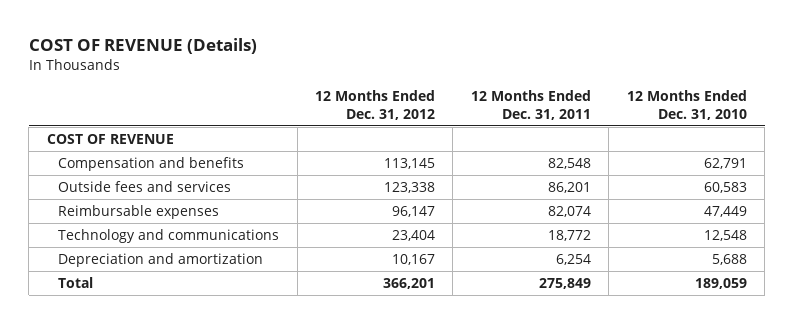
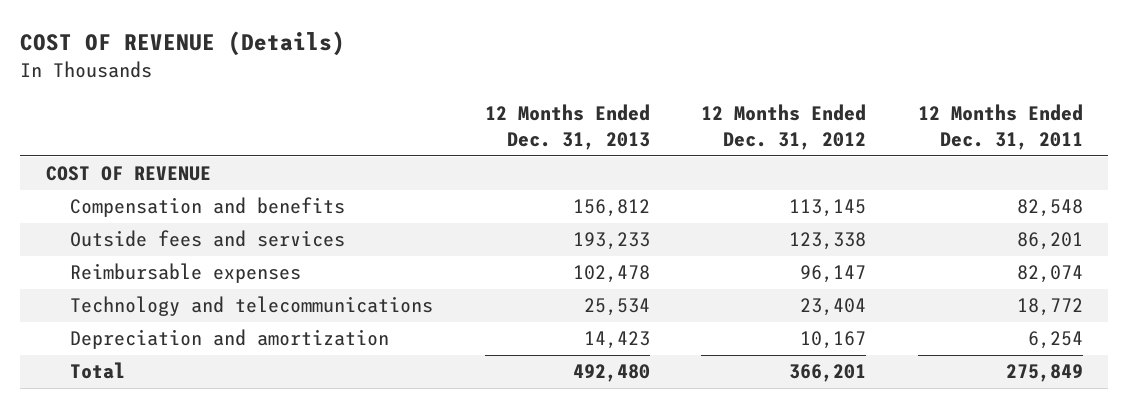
[626,90,747,120] 12 Months Ended Dec. 31, 2010 -> none
none -> [484,104,650,150] 12 Months Ended Dec. 31, 2013
[58,229,280,244] Technology and communications -> [70,296,434,317] Technology and telecommunications

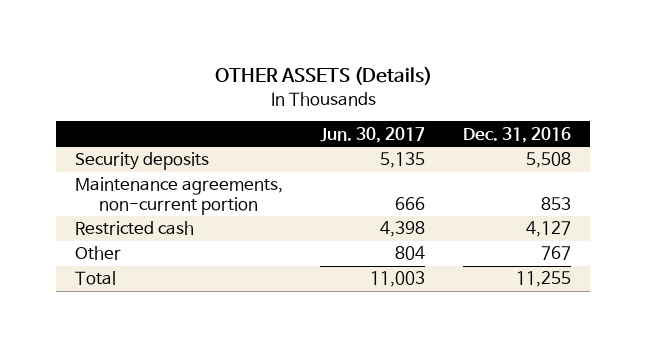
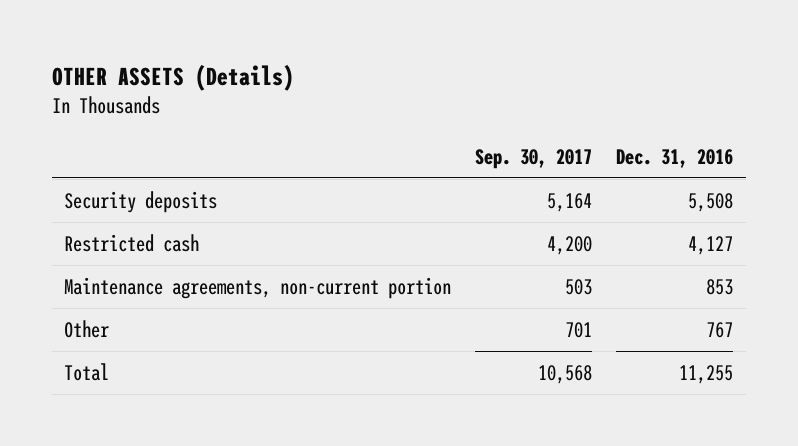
[320,126,426,143] Jun. 30, 2017 -> none
none -> [475,148,593,169] Sep. 30, 2017
[75,177,284,215] Maintenance agreements, non-current portion -> [64,276,452,299] Maintenance agreements, non-current portion

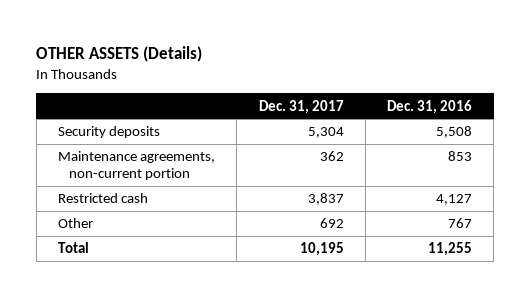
[475,148,593,169] Sep. 30, 2017 -> none
none -> [258,99,344,114] Dec. 31, 2017
[64,233,200,252] Restricted cash -> [58,193,149,204] Restricted cash

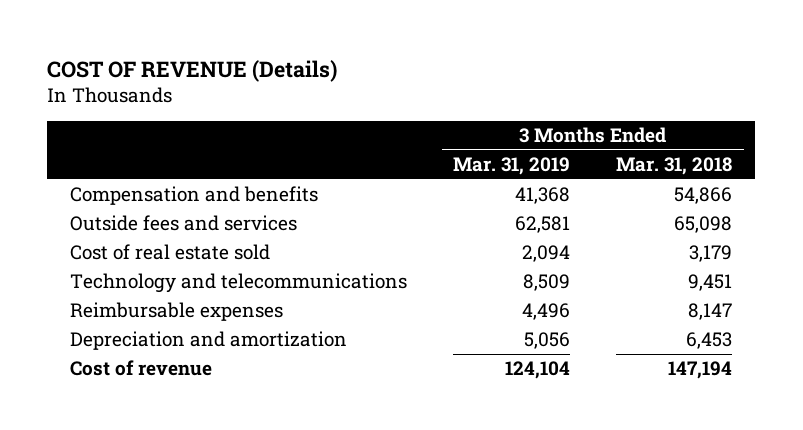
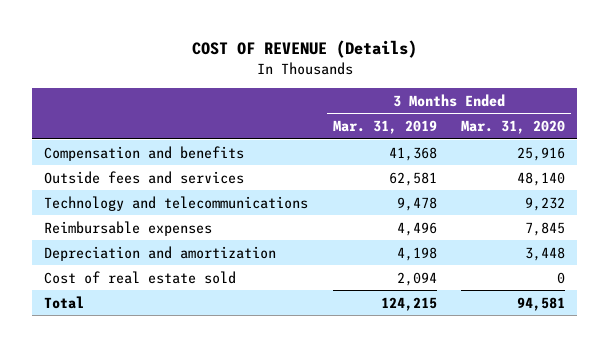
[616,156,733,175] Mar. 31, 2018 -> none
none -> [461,120,566,135] Mar. 31, 2020
[523,274,571,292] 8,509 -> [396,196,437,211] 9,478
[70,360,213,377] Cost of revenue -> none
[524,332,571,350] 5,056 -> [396,246,437,261] 4,198
[70,244,271,261] Cost of real estate sold -> [44,270,237,284] Cost of real estate sold
none -> [44,295,85,309] Total

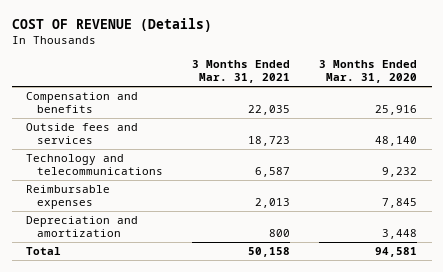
[332,120,437,135] Mar. 31, 2019 -> none
none -> [192,60,291,84] 3 Months Ended Mar. 31, 2021
[44,270,237,284] Cost of real estate sold -> none

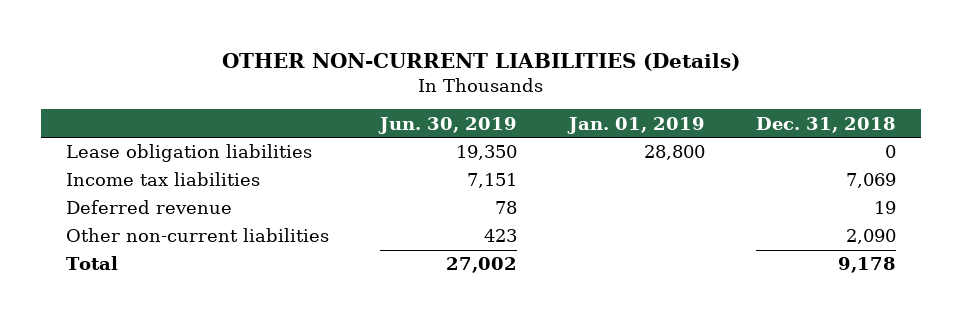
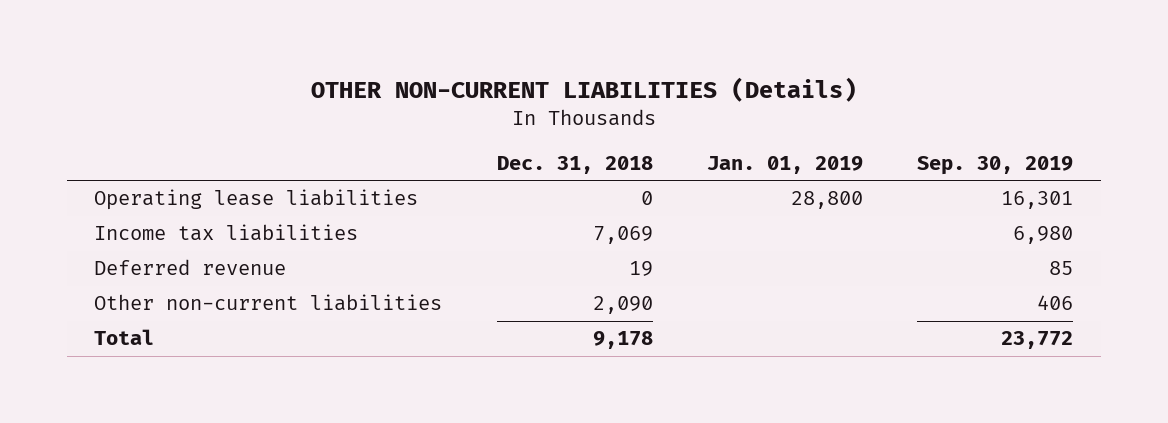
[378,116,518,134] Jun. 30, 2019 -> none
none -> [917,155,1074,175] Sep. 30, 2019
[66,144,313,163] Lease obligation liabilities -> [94,189,419,211] Operating lease liabilities

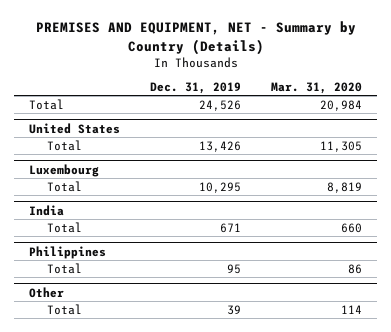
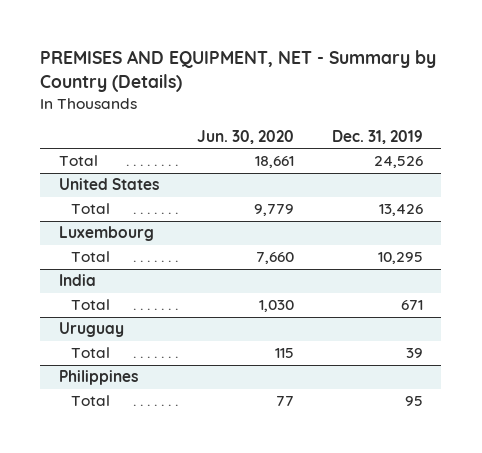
[271,81,363,94] Mar. 31, 2020 -> none
none -> [196,129,294,144] Jun. 30, 2020
none -> [59,322,125,338] Uruguay
none -> [70,347,110,359] Total
[29,286,65,298] Other -> none
[46,303,82,315] Total -> none

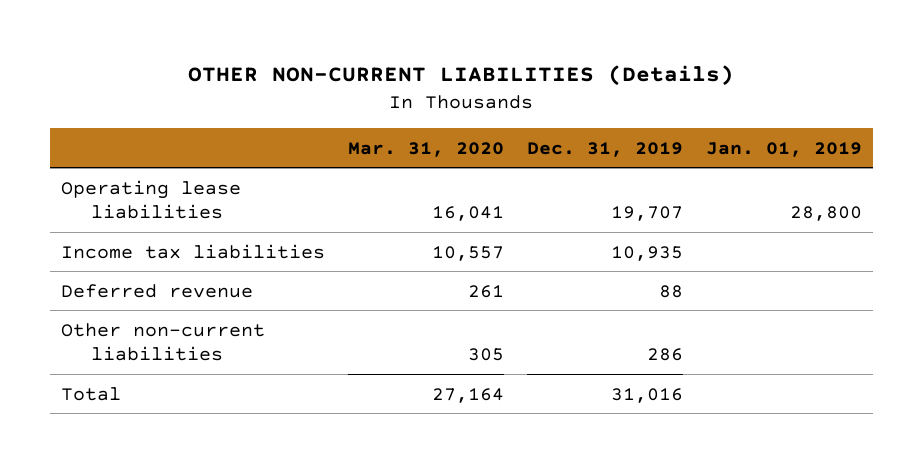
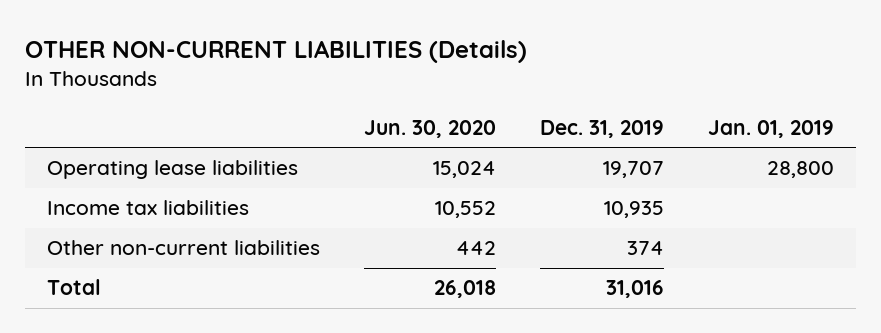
[347,141,504,157] Mar. 31, 2020 -> none
none -> [364,119,497,138] Jun. 30, 2020
[61,283,254,298] Deferred revenue -> none
[646,347,683,361] 286 -> [626,241,664,256] 374

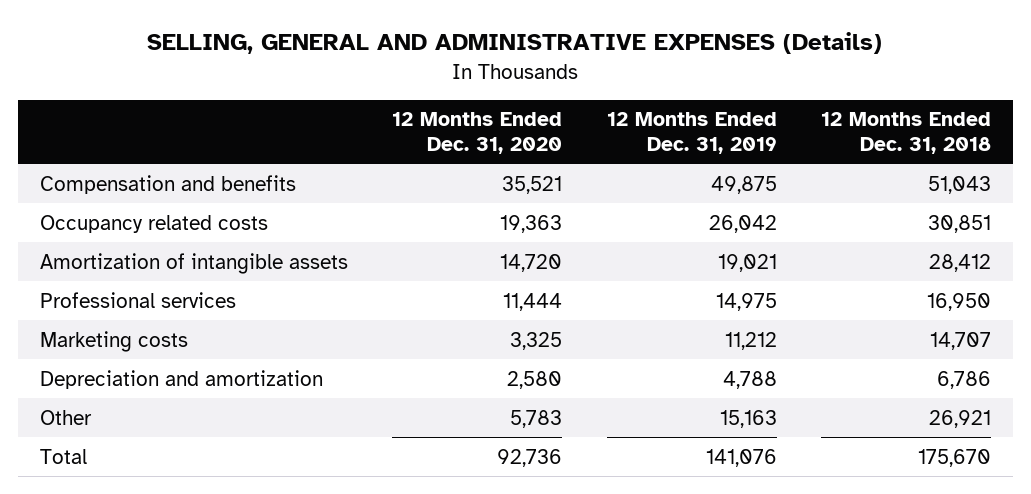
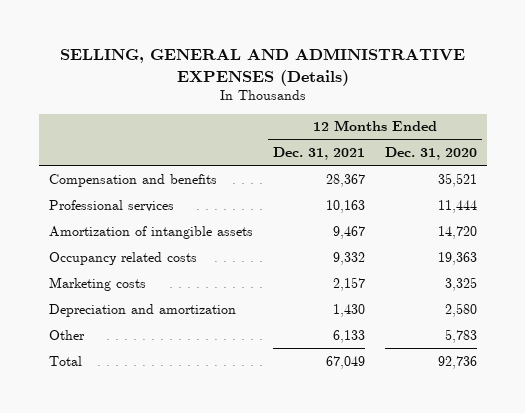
[606,112,777,155] 12 Months Ended Dec. 31, 2019 -> none
[821,112,992,155] 12 Months Ended Dec. 31, 2018 -> none
none -> [272,147,365,161] Dec. 31, 2021
[39,252,348,274] Amortization of intangible assets -> [48,225,253,239] Amortization of intangible assets
[39,214,268,233] Occupancy related costs -> [48,251,197,265] Occupancy related costs

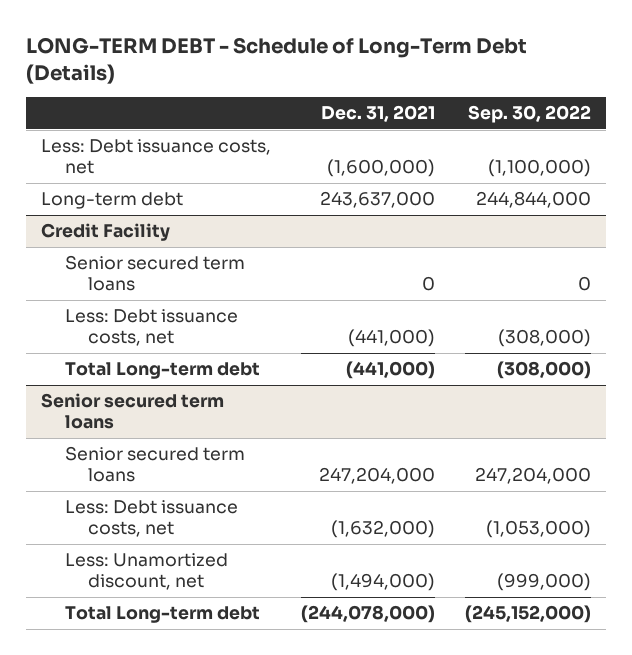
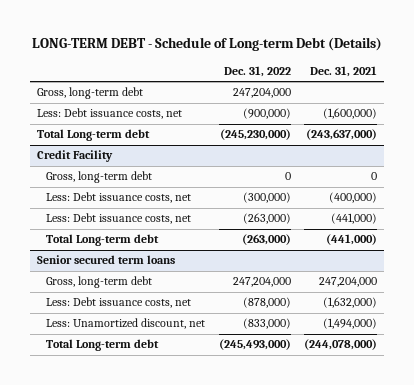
[26,36,528,84] LONG-TERM DEBT - Schedule of Long-Term Debt (Details) -> [31,37,382,52] LONG-TERM DEBT - Schedule of Long-term Debt (Details)
[467,105,591,124] Sep. 30, 2022 -> none
none -> [223,65,291,77] Dec. 31, 2022
none -> [36,87,143,100] Gross, long-term debt
[40,192,183,210] Long-term debt -> [36,129,150,142] Total Long-term debt
[319,191,435,209] 243,637,000 -> [306,129,378,141] (243,637,000)
[64,255,245,292] Senior secured term loans -> [46,171,153,184] Gross, long-term debt
none -> [46,192,192,204] Less: Debt issuance costs, net
[64,446,245,483] Senior secured term loans -> [46,276,153,289] Gross, long-term debt

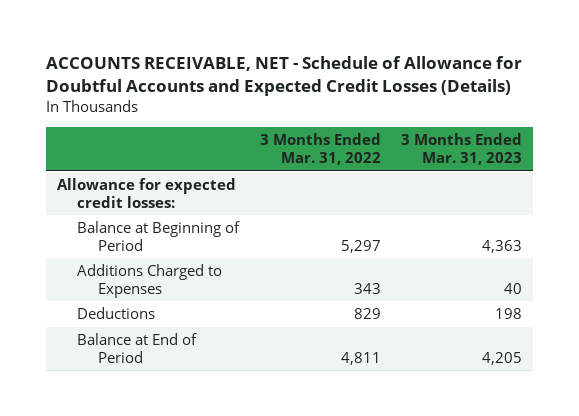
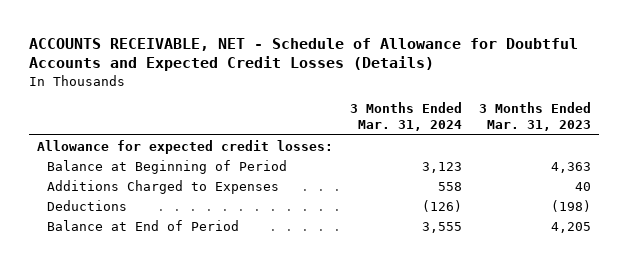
[259,133,381,166] 3 Months Ended Mar. 31, 2022 -> none
none -> [349,102,462,132] 3 Months Ended Mar. 31, 2024
[495,308,523,320] 198 -> [550,199,591,212] (198)

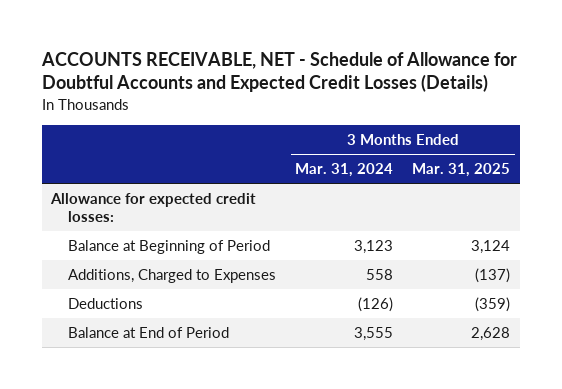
[478,102,591,132] 3 Months Ended Mar. 31, 2023 -> none
none -> [412,163,511,178] Mar. 31, 2025
[46,179,279,194] Additions Charged to Expenses -> [68,269,277,284] Additions, Charged to Expenses

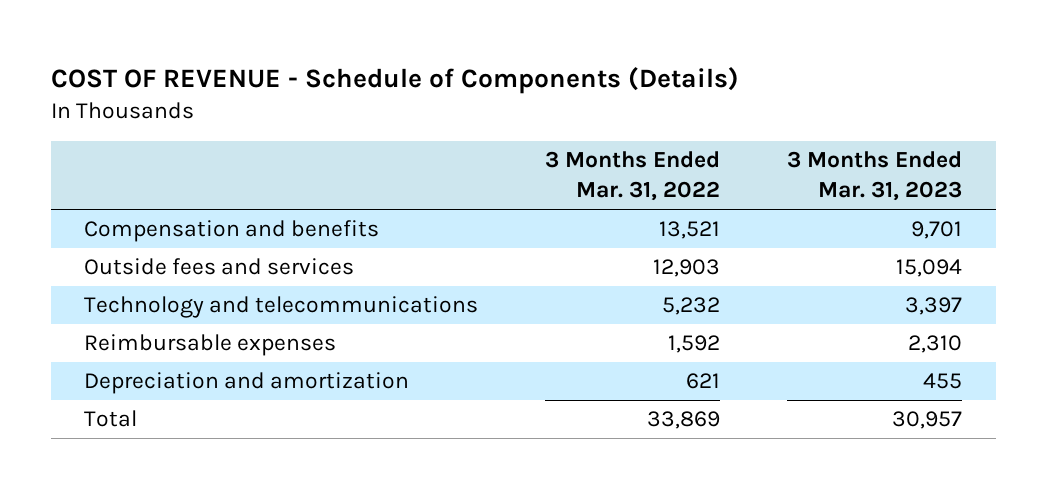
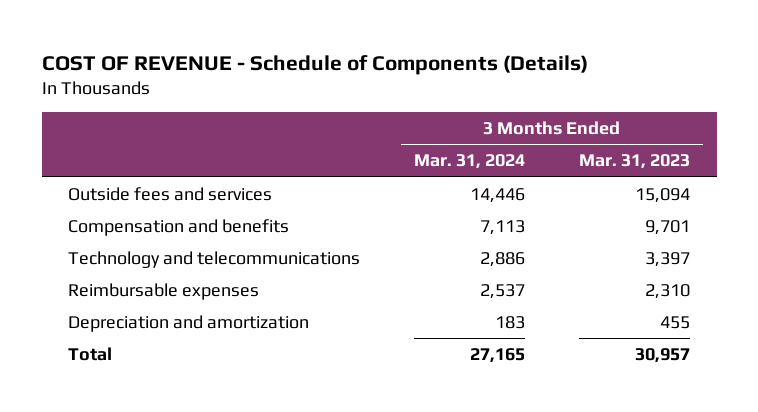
[545,151,721,202] 3 Months Ended Mar. 31, 2022 -> none
none -> [414,154,526,170] Mar. 31, 2024
[84,220,380,243] Compensation and benefits -> [68,219,290,237] Compensation and benefits

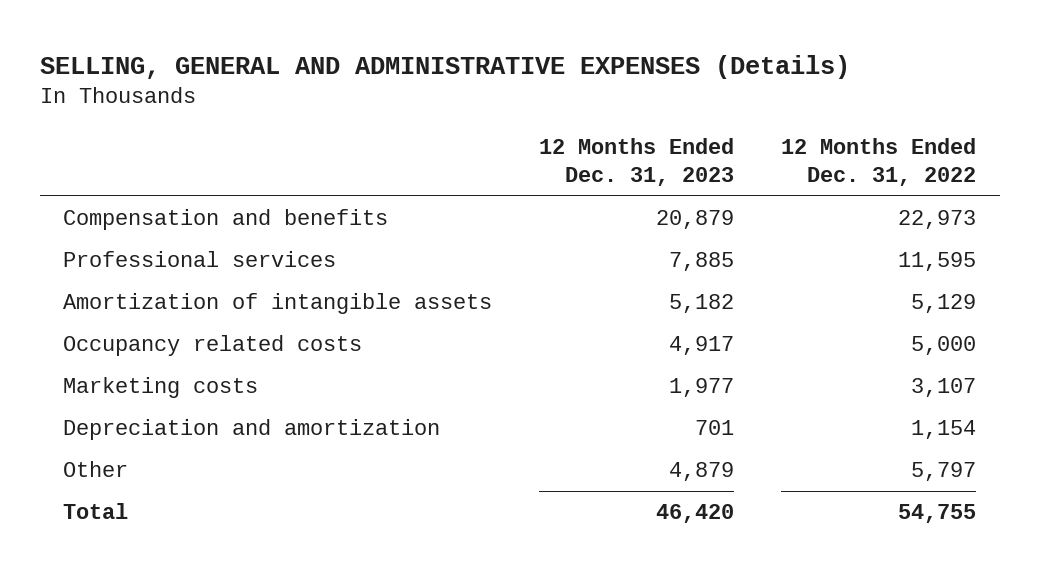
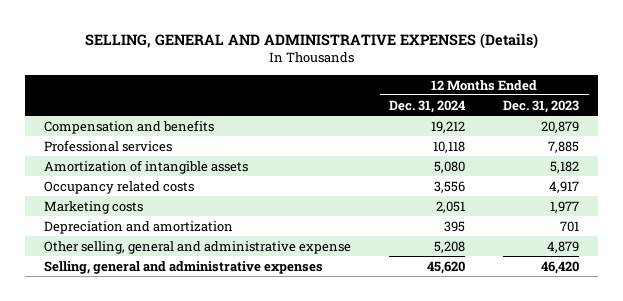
[781,137,977,187] 12 Months Ended Dec. 31, 2022 -> none
none -> [389,99,466,113] Dec. 31, 2024
[63,461,129,478] Other -> [44,240,352,254] Other selling, general and administrative expense
[63,503,129,520] Total -> [44,260,324,274] Selling, general and administrative expenses

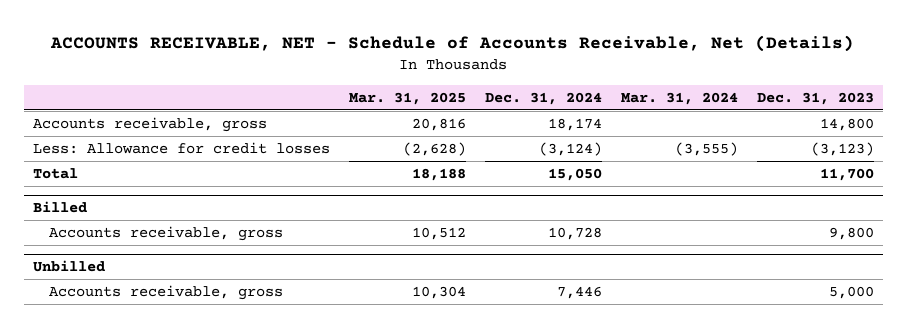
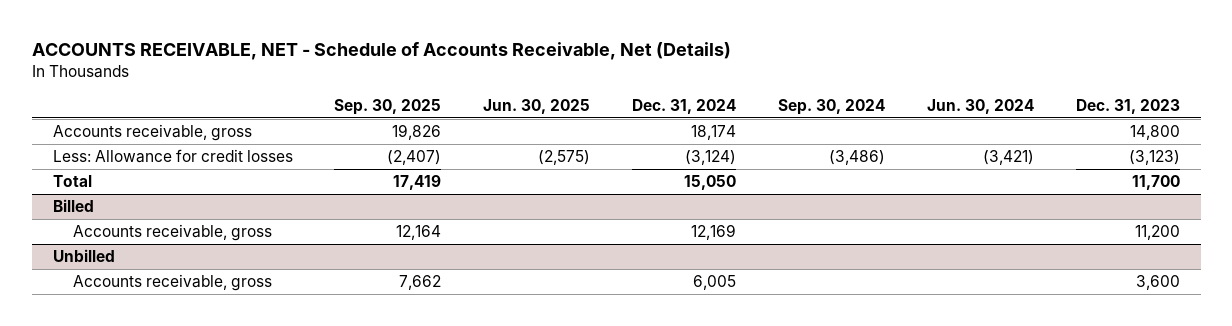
[349,91,467,105] Mar. 31, 2025 -> none
[620,91,738,105] Mar. 31, 2024 -> none
none -> [334,98,442,115] Sep. 30, 2025
none -> [483,98,591,114] Jun. 30, 2025
none -> [778,98,886,115] Sep. 30, 2024
none -> [926,98,1034,114] Jun. 30, 2024
[547,227,602,241] 10,728 -> [691,224,737,241] 12,169
[828,227,874,241] 9,800 -> [1134,225,1180,241] 11,200
[556,286,602,300] 7,446 -> [693,275,737,291] 6,005
[828,286,874,300] 5,000 -> [1135,275,1180,291] 3,600

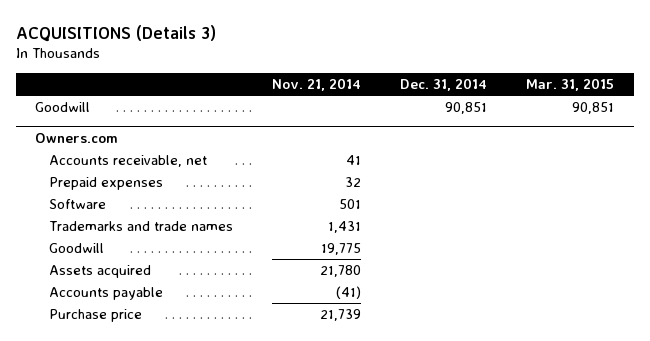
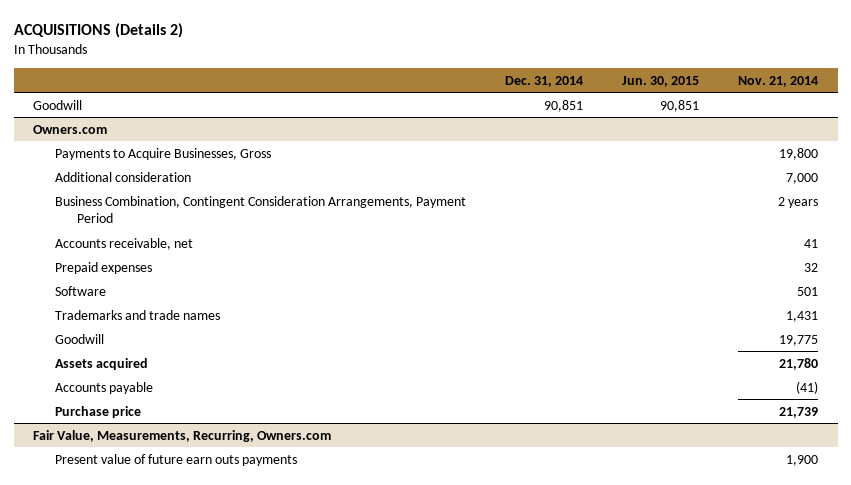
[15,24,216,42] ACQUISITIONS (Details 3) -> [13,23,183,39] ACQUISITIONS (Details 2)
[526,78,615,92] Mar. 31, 2015 -> none
none -> [622,75,700,87] Jun. 30, 2015
none -> [55,147,272,160] Payments to Acquire Businesses, Gross
none -> [55,171,192,182] Additional consideration
none -> [55,195,467,224] Business Combination, Contingent Consideration Arrangements, Payment Period
none -> [33,429,332,442] Fair Value, Measurements, Recurring, Owners.com
none -> [55,453,298,466] Present value of future earn outs payments

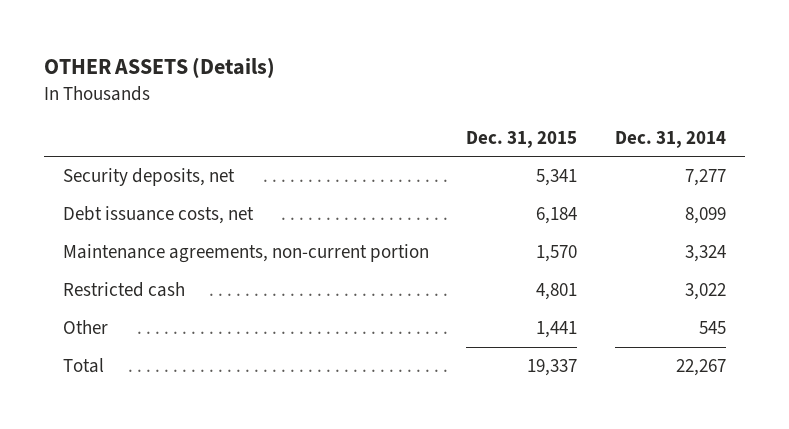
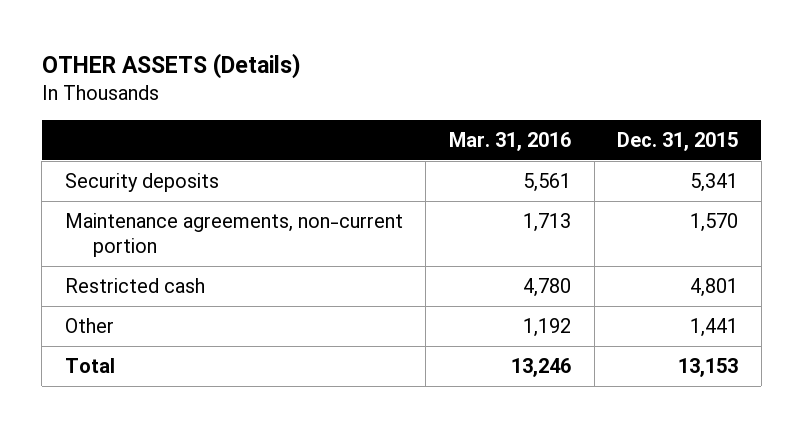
[614,130,726,148] Dec. 31, 2014 -> none
none -> [448,131,571,151] Mar. 31, 2016
[63,206,255,225] Debt issuance costs, net -> none
[63,168,236,187] Security deposits, net -> [64,172,219,192] Security deposits
[527,359,578,377] 19,337 -> [678,357,739,377] 13,153

